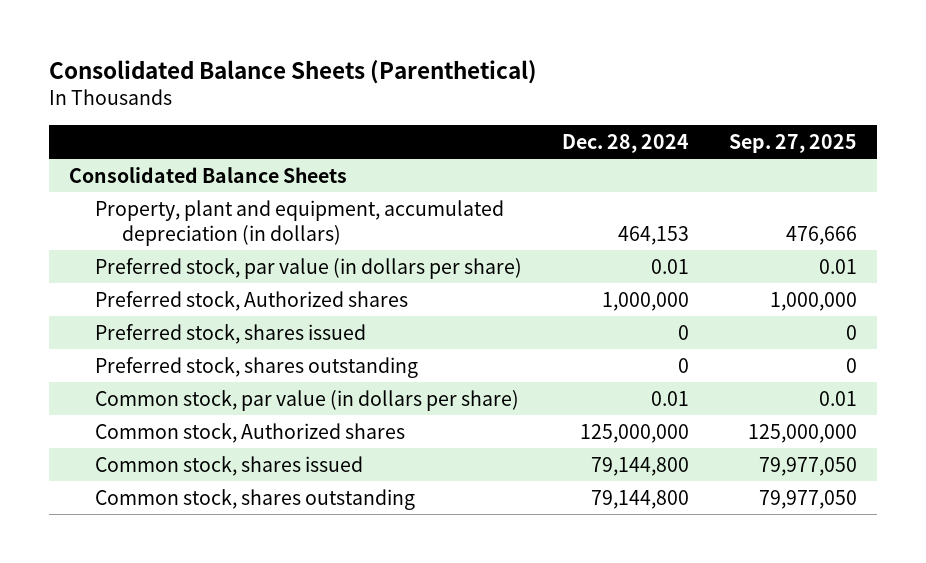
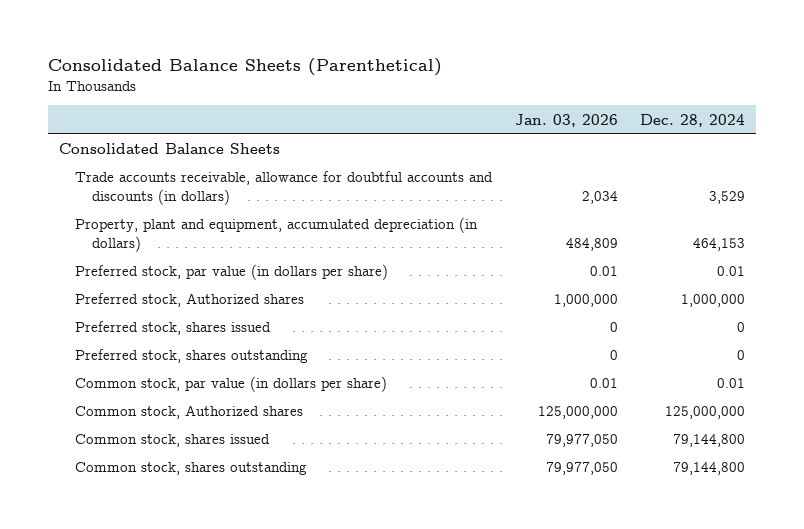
[729,133,858,153] Sep. 27, 2025 -> none
none -> [514,113,618,127] Jan. 03, 2026
none -> [75,171,494,205] Trade accounts receivable, allowance for doubtful accounts and discounts (in dollars)

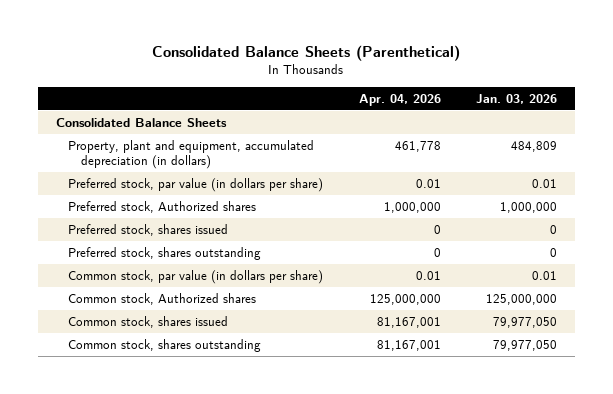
[639,113,745,127] Dec. 28, 2024 -> none
none -> [358,93,441,106] Apr. 04, 2026
[75,171,494,205] Trade accounts receivable, allowance for doubtful accounts and discounts (in dollars) -> none

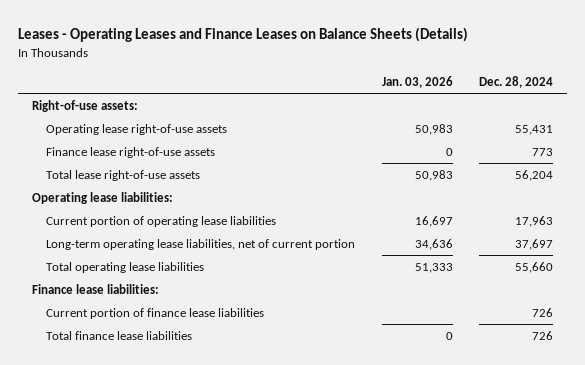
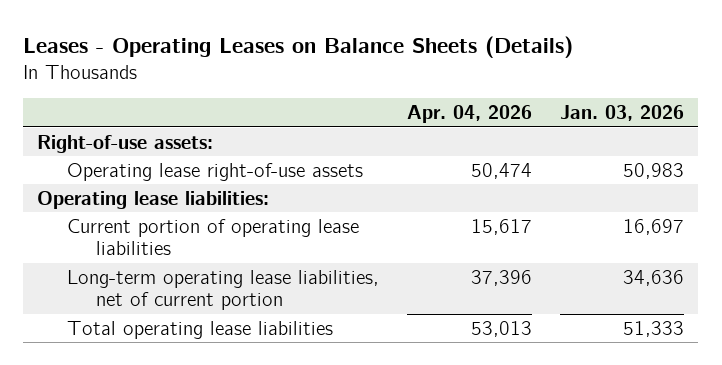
[18,26,469,42] Leases - Operating Leases and Finance Leases on Balance Sheets (Details) -> [23,36,574,59] Leases - Operating Leases on Balance Sheets (Details)
[479,75,554,88] Dec. 28, 2024 -> none
none -> [406,105,532,124] Apr. 04, 2026
[46,146,216,158] Finance lease right-of-use assets -> none
[46,169,201,181] Total lease right-of-use assets -> none
[31,283,159,294] Finance lease liabilities: -> none
[46,307,265,319] Current portion of finance lease liabilities -> none
[46,330,193,340] Total finance lease liabilities -> none

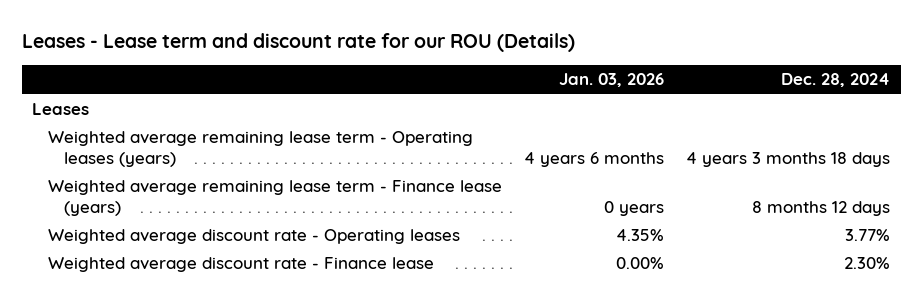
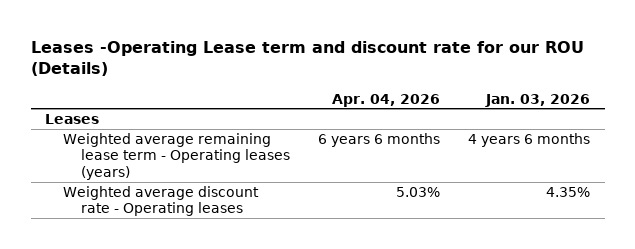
[21,33,575,53] Leases - Lease term and discount rate for our ROU (Details) -> [30,40,584,77] Leases -Operating Lease term and discount rate for our ROU (Details)
[780,73,890,88] Dec. 28, 2024 -> none
none -> [332,93,441,107] Apr. 04, 2026
[48,180,503,217] Weighted average remaining lease term - Finance lease (years) -> none
[48,257,435,273] Weighted average discount rate - Finance lease -> none

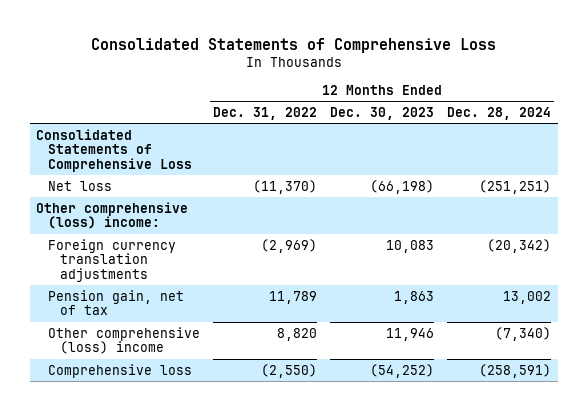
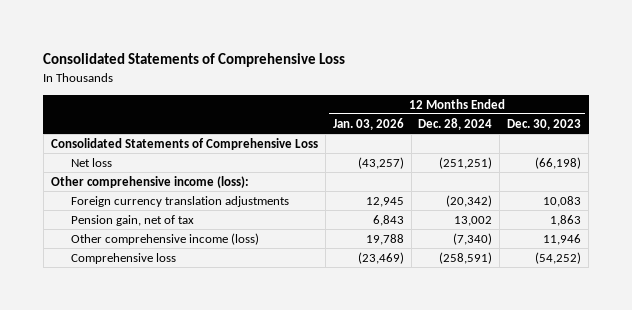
[213,106,318,120] Dec. 31, 2022 -> none
none -> [332,117,404,130] Jan. 03, 2026
[36,201,189,230] Other comprehensive (loss) income: -> [50,175,249,188] Other comprehensive income (loss):
[47,326,200,355] Other comprehensive (loss) income -> [71,232,260,245] Other comprehensive income (loss)

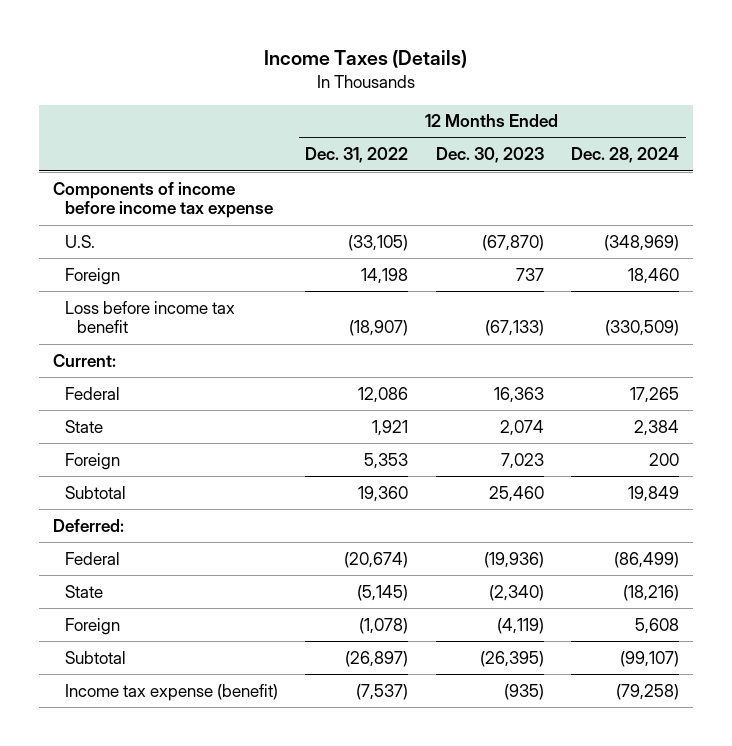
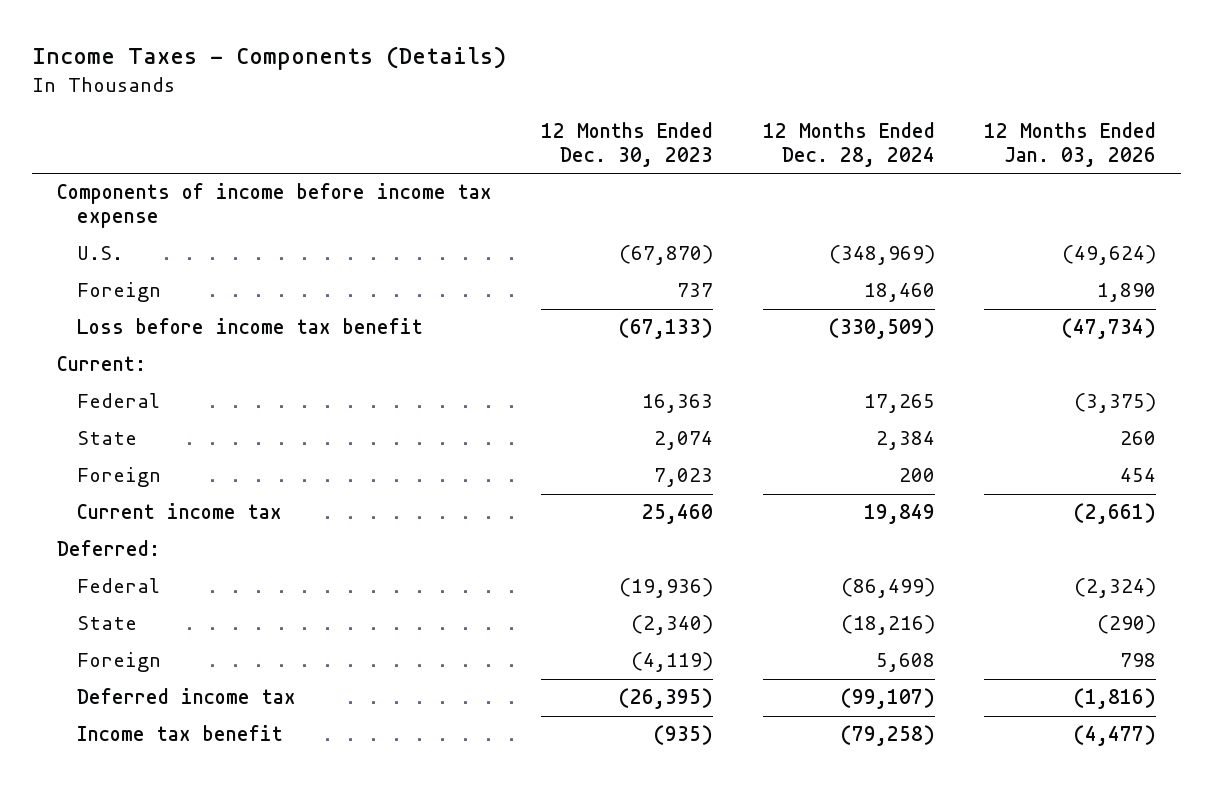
[264,50,468,69] Income Taxes (Details) -> [32,46,507,71] Income Taxes - Components (Details)
[305,147,409,164] Dec. 31, 2022 -> none
none -> [984,122,1157,168] 12 Months Ended Jan. 03, 2026
[65,485,127,499] Subtotal -> [77,503,283,520] Current income tax
[65,650,127,664] Subtotal -> [77,688,297,705] Deferred income tax
[65,683,279,701] Income tax expense (benefit) -> [77,725,284,742] Income tax benefit

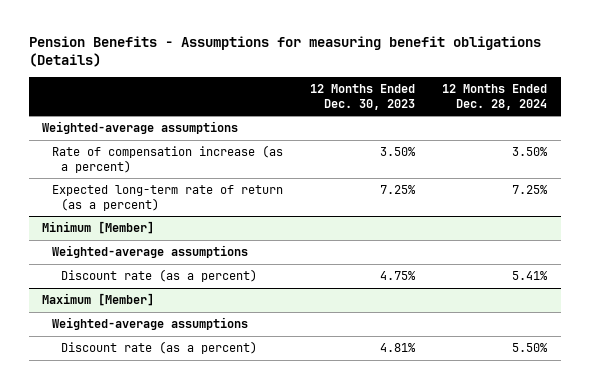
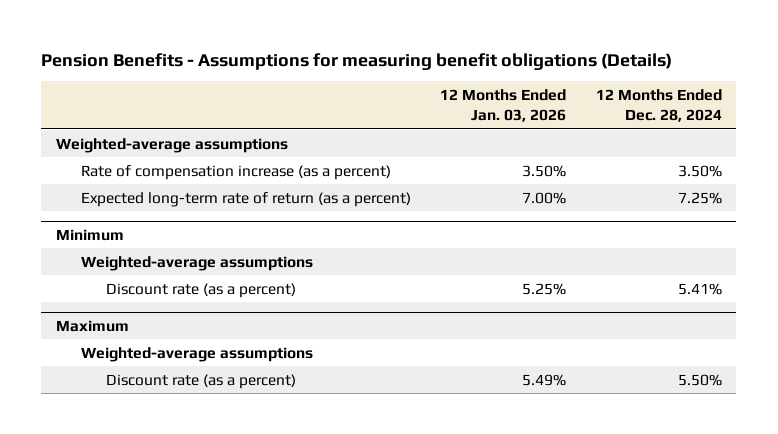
[309,84,415,110] 12 Months Ended Dec. 30, 2023 -> none
none -> [440,89,567,123] 12 Months Ended Jan. 03, 2026
[42,221,155,235] Minimum [Member] -> [56,228,125,241] Minimum
[42,293,155,307] Maximum [Member] -> [56,319,130,332] Maximum

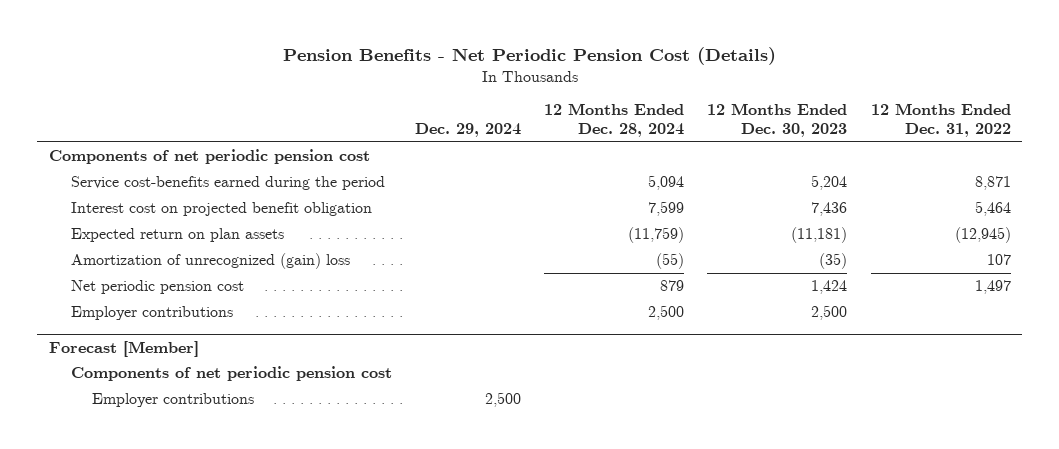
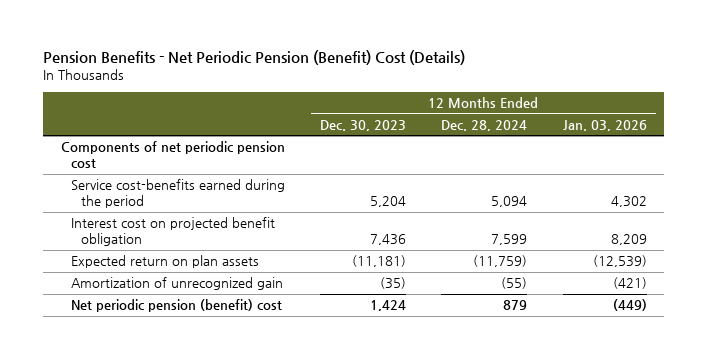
[282,46,776,65] Pension Benefits - Net Periodic Pension Cost (Details) -> [43,50,466,66] Pension Benefits - Net Periodic Pension (Benefit) Cost (Details)
[414,122,521,137] Dec. 29, 2024 -> none
[870,103,1011,137] 12 Months Ended Dec. 31, 2022 -> none
none -> [562,119,647,131] Jan. 03, 2026
[70,306,233,321] Employer contributions -> none
[48,340,199,357] Forecast [Member] -> none
[70,366,392,382] Components of net periodic pension cost -> none
[92,393,255,408] Employer contributions -> none
[70,253,350,270] Amortization of unrecognized (gain) loss -> [70,277,283,291] Amortization of unrecognized gain
[70,280,244,295] Net periodic pension cost -> [70,299,282,313] Net periodic pension (benefit) cost

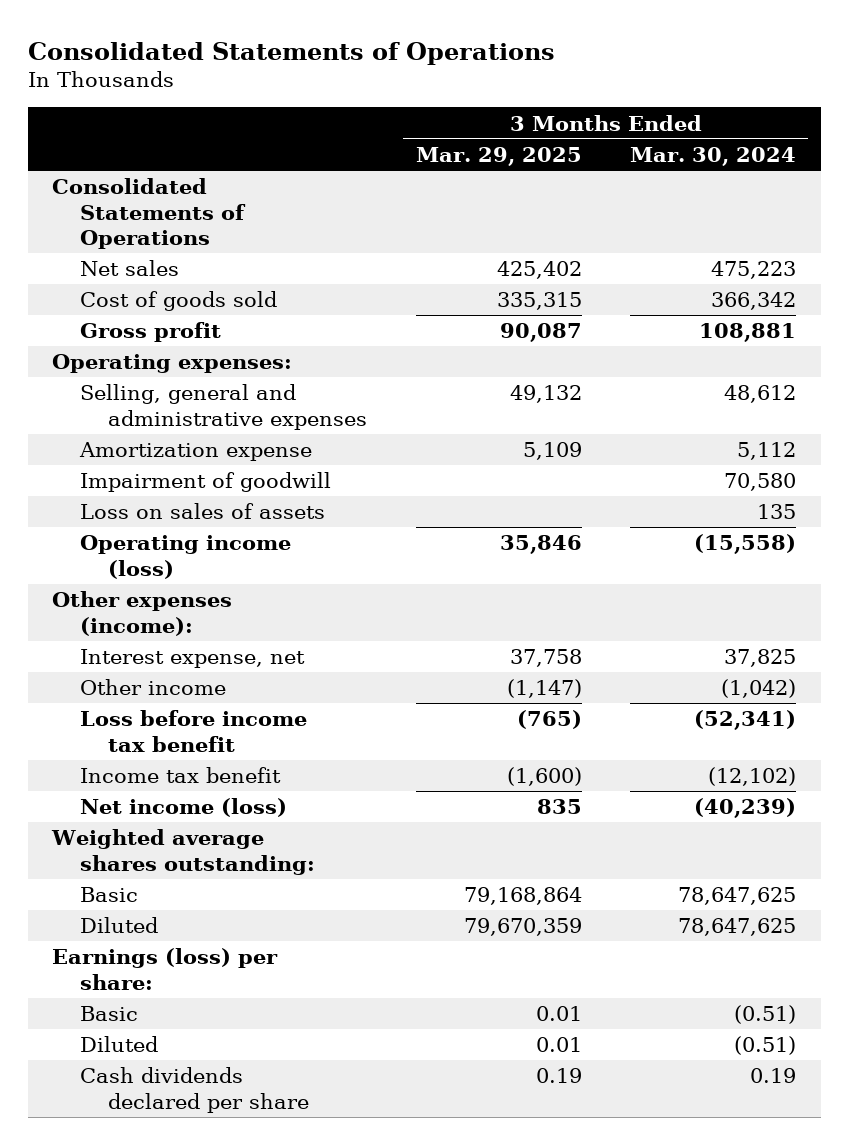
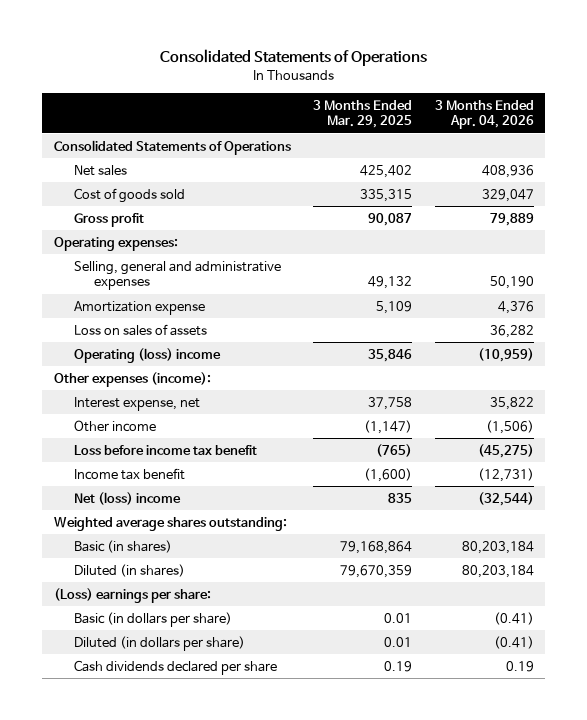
[630,146,797,166] Mar. 30, 2024 -> none
none -> [434,99,534,130] 3 Months Ended Apr. 04, 2026
[80,472,332,493] Impairment of goodwill -> none
[80,535,292,579] Operating income (loss) -> [73,347,221,363] Operating (loss) income
[80,798,288,818] Net income (loss) -> [73,491,181,505] Net (loss) income
[80,887,139,903] Basic -> [73,539,172,553] Basic (in shares)
[80,917,159,934] Diluted -> [73,563,185,577] Diluted (in shares)
[52,948,279,990] Earnings (loss) per share: -> [53,587,211,603] (Loss) earnings per share:
[80,1006,139,1022] Basic -> [73,611,232,627] Basic (in dollars per share)
[80,1036,159,1053] Diluted -> [73,635,245,651] Diluted (in dollars per share)

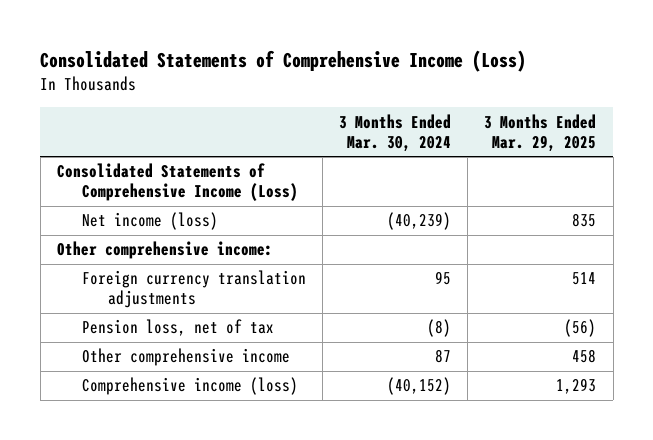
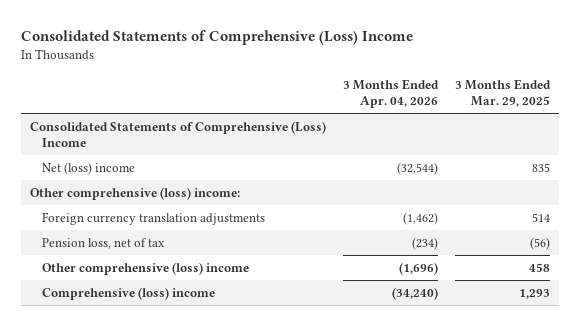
[40,50,527,73] Consolidated Statements of Comprehensive Income (Loss) -> [20,30,413,46] Consolidated Statements of Comprehensive (Loss) Income
[339,113,452,152] 3 Months Ended Mar. 30, 2024 -> none
none -> [342,78,439,108] 3 Months Ended Apr. 04, 2026
[56,163,299,202] Consolidated Statements of Comprehensive Income (Loss) -> [29,120,326,148] Consolidated Statements of Comprehensive (Loss) Income
[82,212,219,231] Net income (loss) -> [41,161,135,175] Net (loss) income
[56,241,273,260] Other comprehensive income: -> [29,186,240,200] Other comprehensive (loss) income:
[82,348,291,367] Other comprehensive income -> [41,261,249,275] Other comprehensive (loss) income
[82,377,299,396] Comprehensive income (loss) -> [41,286,215,300] Comprehensive (loss) income

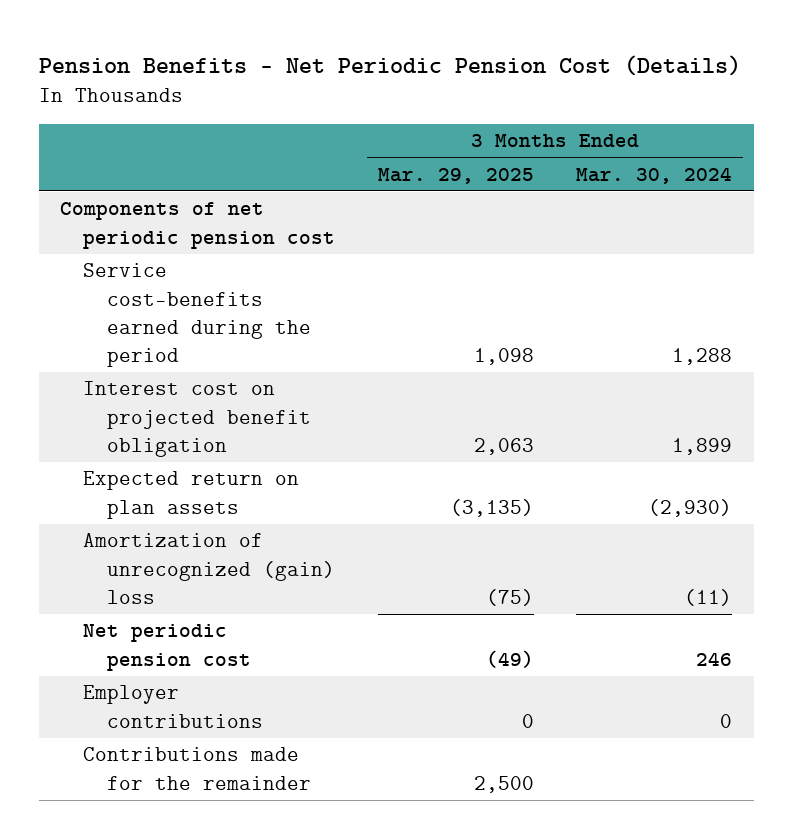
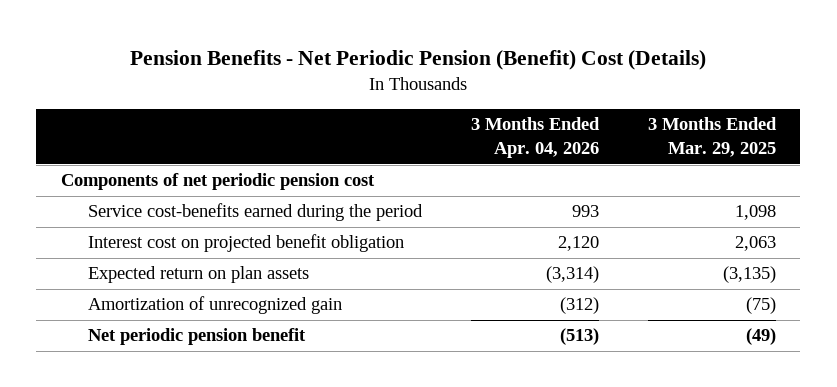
[39,54,742,76] Pension Benefits - Net Periodic Pension Cost (Details) -> [130,50,707,71] Pension Benefits - Net Periodic Pension (Benefit) Cost (Details)
[576,166,733,184] Mar. 30, 2024 -> none
none -> [471,117,601,159] 3 Months Ended Apr. 04, 2026
[83,685,263,728] Employer contributions -> none
[83,747,311,790] Contributions made for the remainder -> none
[83,533,335,604] Amortization of unrecognized (gain) loss -> [88,296,343,315] Amortization of unrecognized gain
[83,624,251,671] Net periodic pension cost -> [88,328,307,346] Net periodic pension benefit

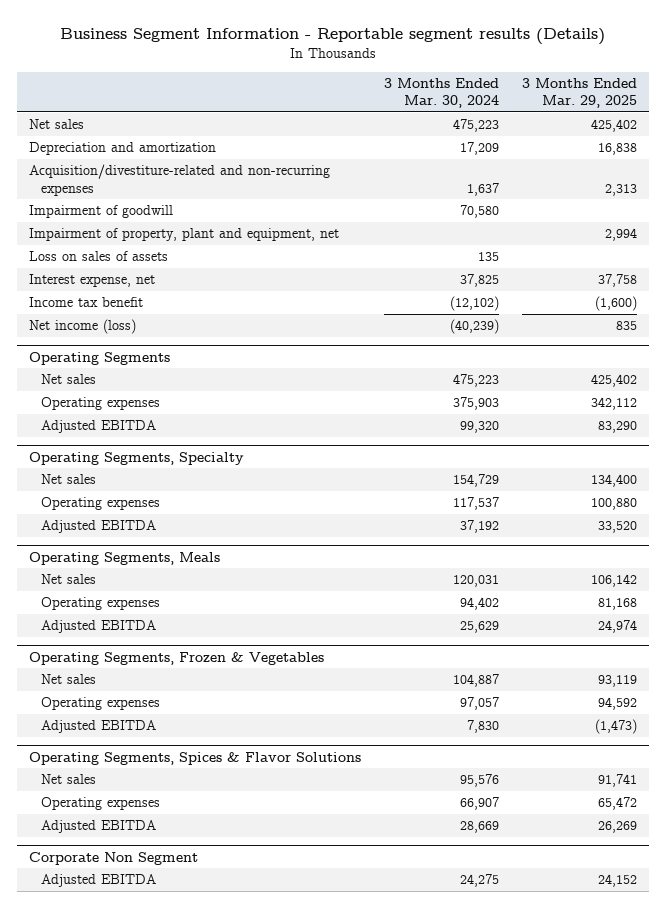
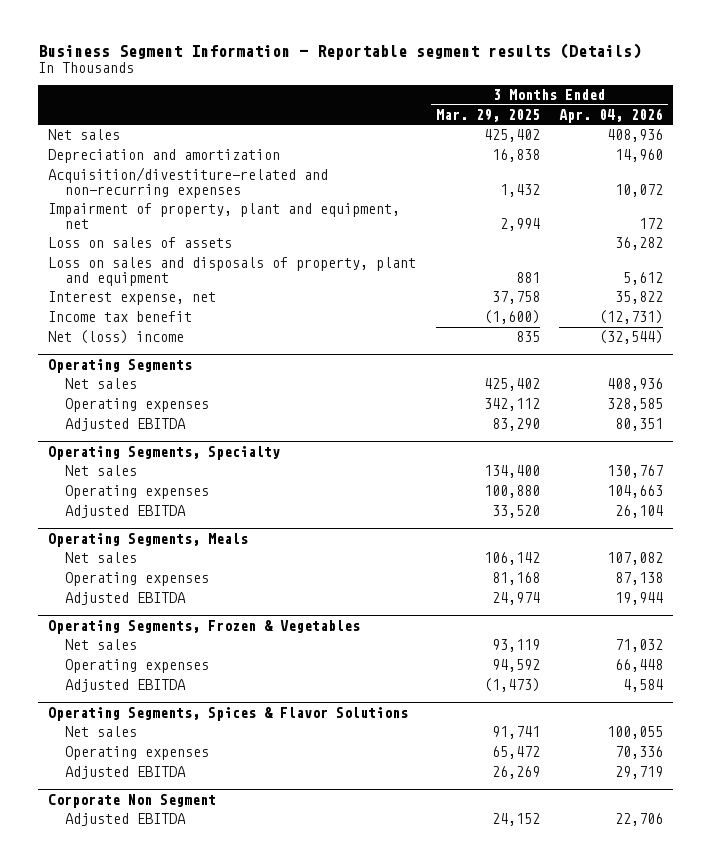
[383,78,499,109] 3 Months Ended Mar. 30, 2024 -> none
none -> [559,107,664,123] Apr. 04, 2026
[28,205,173,219] Impairment of goodwill -> none
[604,183,637,196] 2,313 -> [499,183,540,197] 1,432
none -> [48,257,417,286] Loss on sales and disposals of property, plant and equipment
[28,319,136,335] Net income (loss) -> [48,330,185,345] Net (loss) income

